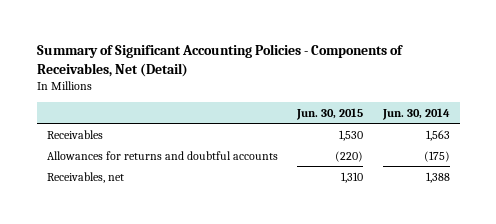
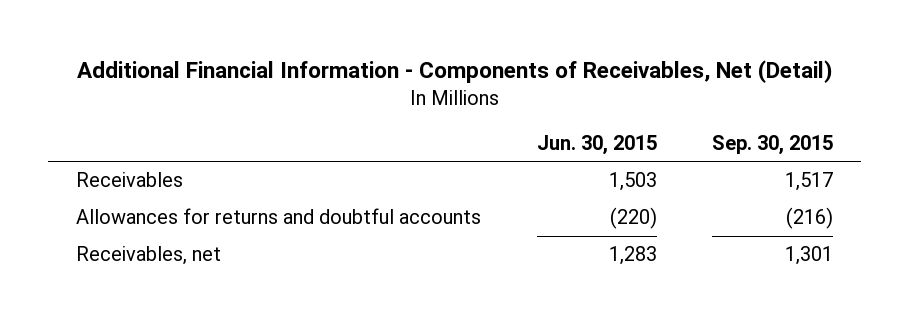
[36,44,403,78] Summary of Significant Accounting Policies - Components of Receivables, Net (Detail) -> [76,60,832,84] Additional Financial Information - Components of Receivables, Net (Detail)
[381,107,450,120] Jun. 30, 2014 -> none
none -> [712,135,834,156] Sep. 30, 2015
[339,129,364,141] 1,530 -> [608,172,657,192] 1,503
[341,171,364,183] 1,310 -> [608,246,657,266] 1,283

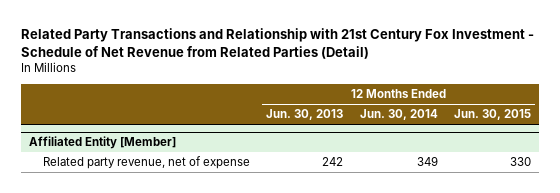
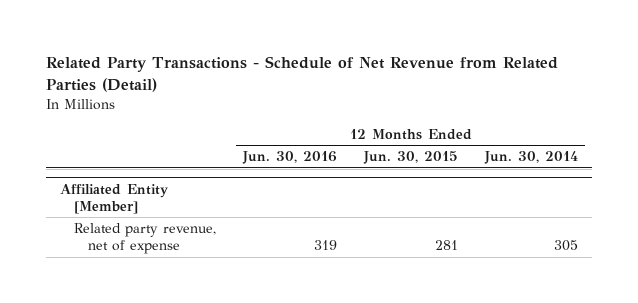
[20,27,534,59] Related Party Transactions and Relationship with 21st Century Fox Investment - Schedule of Net Revenue from Related Parties (Detail) -> [45,55,558,92] Related Party Transactions - Schedule of Net Revenue from Related Parties (Detail)
[266,109,344,121] Jun. 30, 2013 -> none
none -> [241,151,337,165] Jun. 30, 2016
[416,156,438,167] 349 -> [554,240,579,252] 305
[509,157,531,167] 330 -> [435,240,459,251] 281

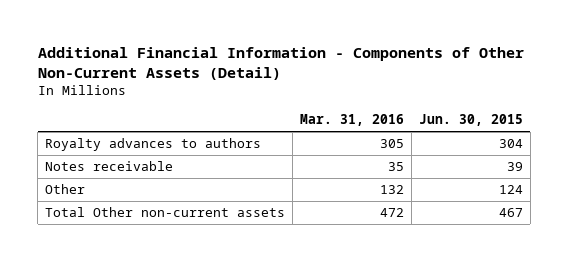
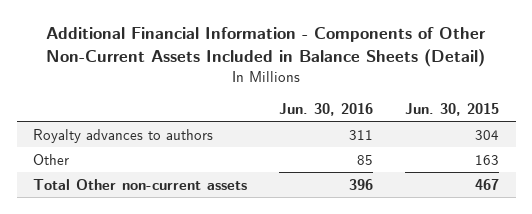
[37,46,524,80] Additional Financial Information - Components of Other Non-Current Assets (Detail) -> [46,27,487,67] Additional Financial Information - Components of Other Non-Current Assets Included in Balance Sheets (Detail)
[299,114,404,127] Mar. 31, 2016 -> none
none -> [279,102,374,116] Jun. 30, 2016
[44,161,173,172] Notes receivable -> none
[498,185,523,195] 124 -> [475,154,500,165] 163

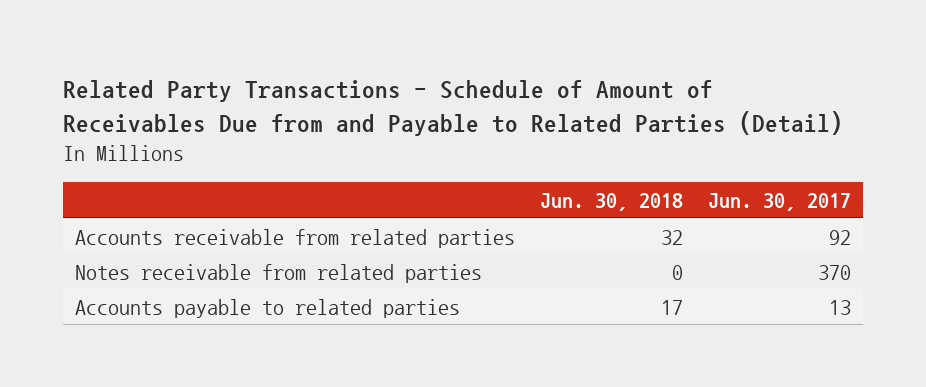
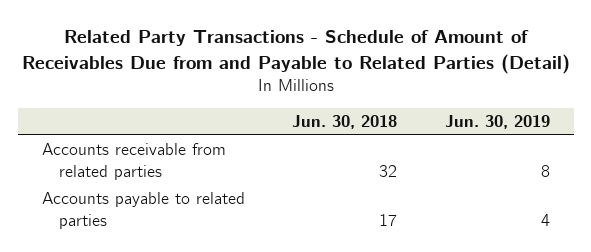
[707,193,851,212] Jun. 30, 2017 -> none
none -> [444,114,550,129] Jun. 30, 2019
[75,263,483,283] Notes receivable from related parties -> none

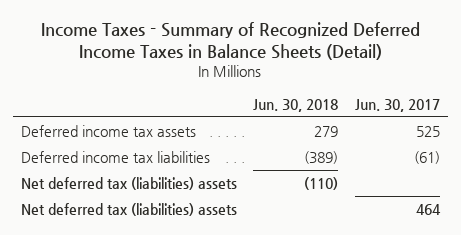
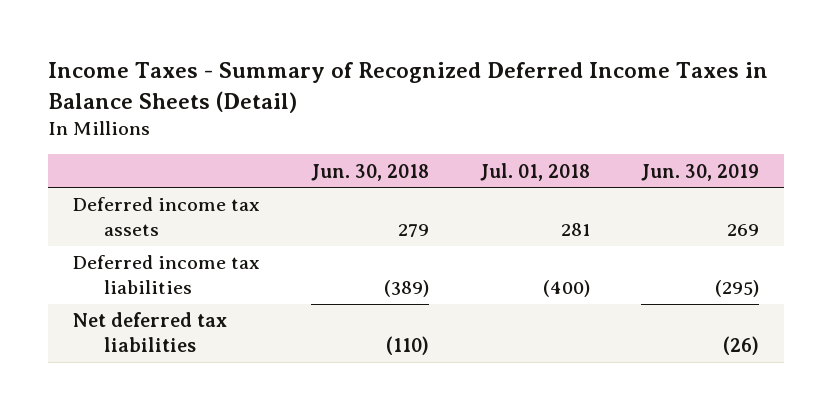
[354,98,440,112] Jun. 30, 2017 -> none
none -> [480,162,591,181] Jul. 01, 2018
none -> [641,163,760,181] Jun. 30, 2019
[21,203,238,217] Net deferred tax (liabilities) assets -> none
[21,177,238,191] Net deferred tax (liabilities) assets -> [73,312,228,353] Net deferred tax liabilities

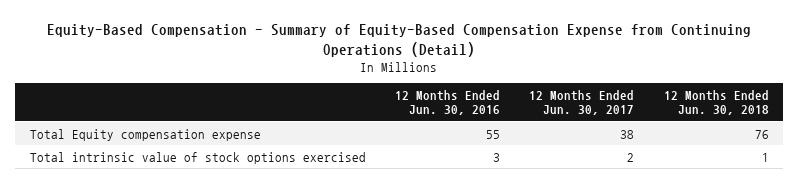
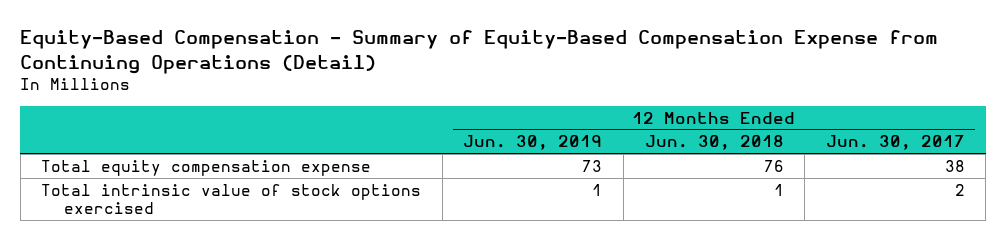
[394,89,500,116] 12 Months Ended Jun. 30, 2016 -> none
none -> [463,135,603,151] Jun. 30, 2019
[29,128,261,141] Total Equity compensation expense -> [41,159,372,176] Total equity compensation expense

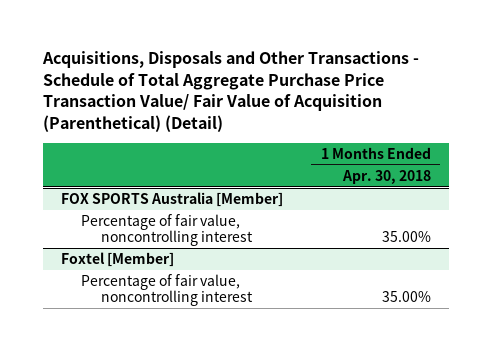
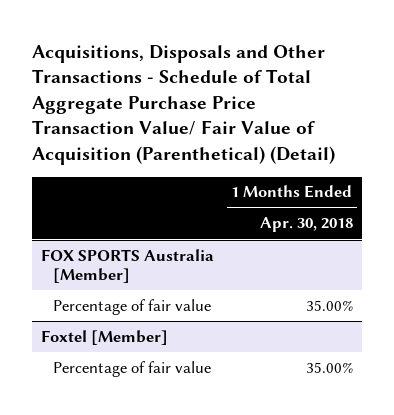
[81,214,253,247] Percentage of fair value, noncontrolling interest -> [52,298,211,315] Percentage of fair value
[81,274,253,307] Percentage of fair value, noncontrolling interest -> [52,360,211,377] Percentage of fair value

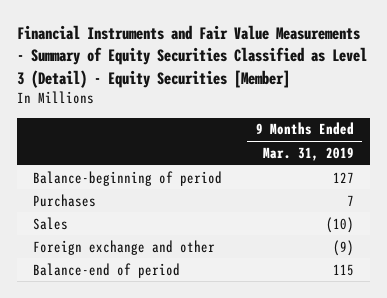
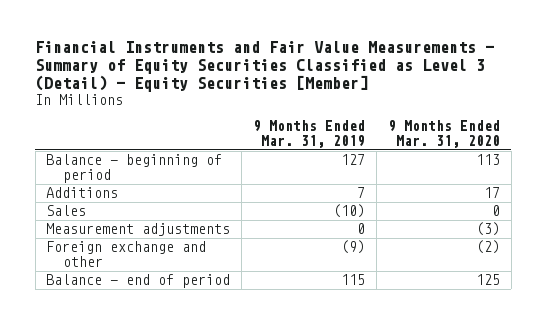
none -> [387,120,500,149] 9 Months Ended Mar. 31, 2020
[33,170,223,186] Balance-beginning of period -> [46,154,223,184] Balance - beginning of period
[33,193,97,207] Purchases -> [46,187,119,199] Additions
none -> [46,223,231,237] Measurement adjustments
[33,262,181,278] Balance-end of period -> [46,274,231,289] Balance - end of period

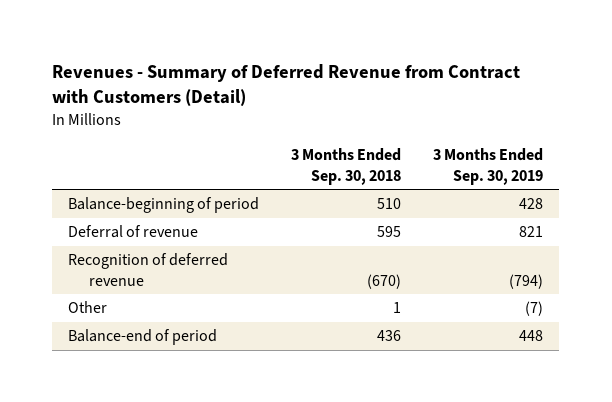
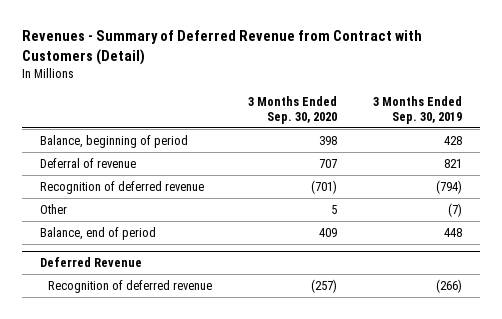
[291,148,402,185] 3 Months Ended Sep. 30, 2018 -> none
none -> [248,96,338,125] 3 Months Ended Sep. 30, 2020
[68,197,260,214] Balance-beginning of period -> [39,134,188,148] Balance, beginning of period
[68,329,218,346] Balance-end of period -> [39,226,156,240] Balance, end of period
none -> [39,257,142,268] Deferred Revenue
none -> [48,279,213,293] Recognition of deferred revenue

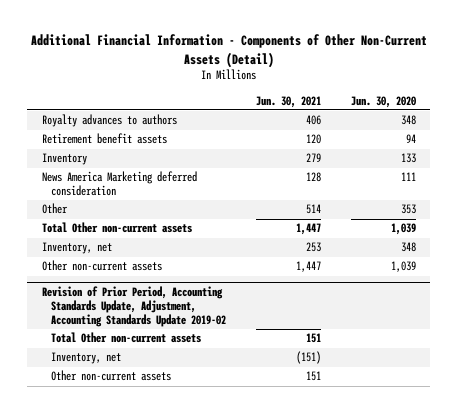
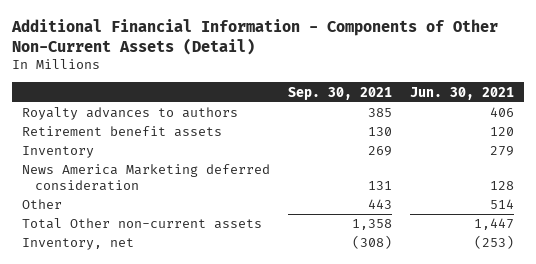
[350,95,416,108] Jun. 30, 2020 -> none
none -> [287,86,392,100] Sep. 30, 2021
[41,260,162,272] Other non-current assets -> none
[41,286,227,327] Revision of Prior Period, Accounting Standards Update, Adjustment, Accounting Standards Update 2019-02 -> none
[51,332,202,344] Total Other non-current assets -> none
[51,352,122,365] Inventory, net -> none
[51,370,172,382] Other non-current assets -> none
[305,242,321,253] 253 -> [474,235,515,250] (253)

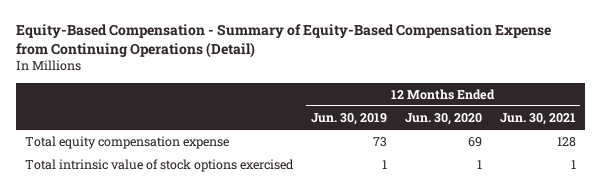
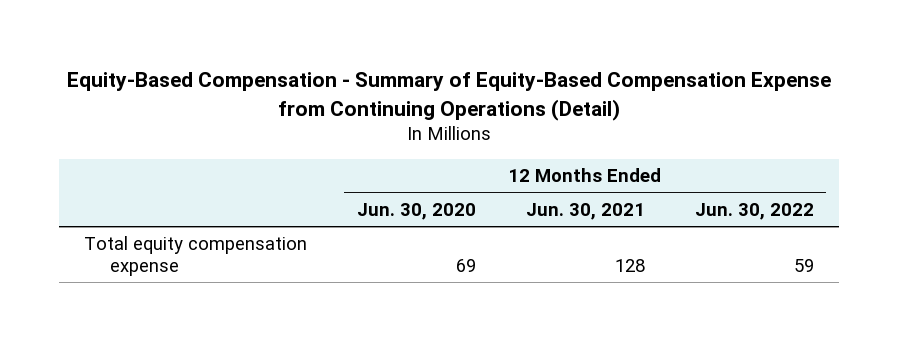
[310,112,387,125] Jun. 30, 2019 -> none
none -> [694,202,814,220] Jun. 30, 2022
[24,159,294,173] Total intrinsic value of stock options exercised -> none

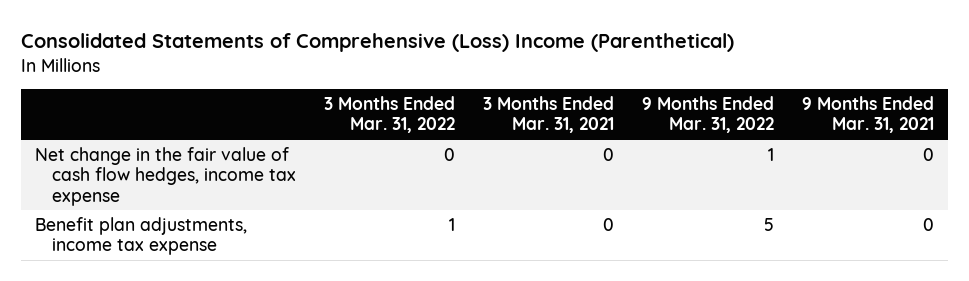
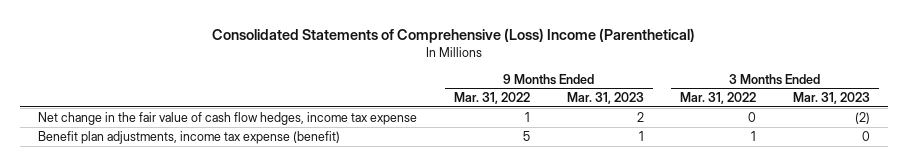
[482,96,614,134] 3 Months Ended Mar. 31, 2021 -> none
[801,96,934,134] 9 Months Ended Mar. 31, 2021 -> none
none -> [566,92,644,105] Mar. 31, 2023
none -> [792,92,870,105] Mar. 31, 2023
[35,217,248,256] Benefit plan adjustments, income tax expense -> [38,130,341,144] Benefit plan adjustments, income tax expense (benefit)

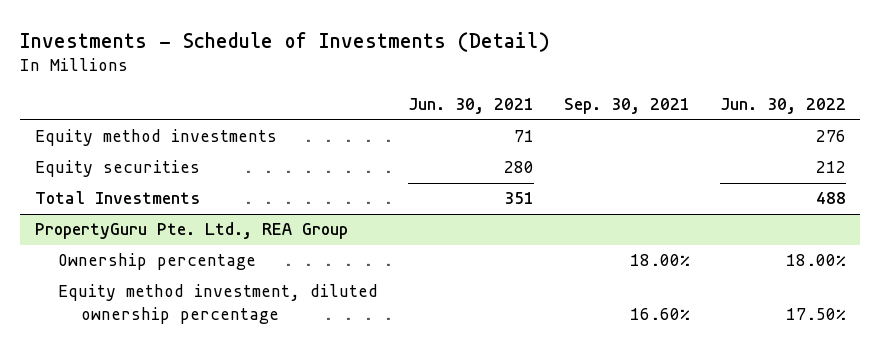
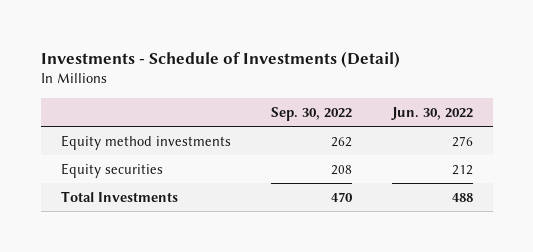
[407,98,534,115] Jun. 30, 2021 -> none
[563,98,690,115] Sep. 30, 2021 -> none
none -> [270,106,352,121] Sep. 30, 2022
[35,222,349,240] PropertyGuru Pte. Ltd., REA Group -> none
[57,253,256,271] Ownership percentage -> none
[57,284,378,324] Equity method investment, diluted ownership percentage -> none

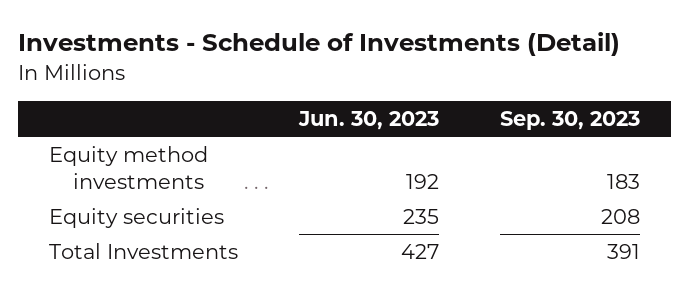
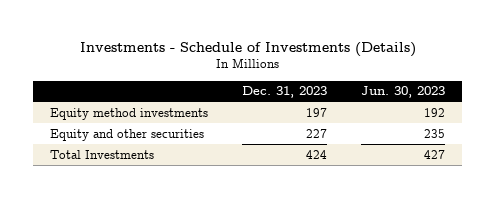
[18,32,621,57] Investments - Schedule of Investments (Detail) -> [79,41,416,57] Investments - Schedule of Investments (Details)
[500,111,641,131] Sep. 30, 2023 -> none
none -> [242,86,328,99] Dec. 31, 2023
[48,208,224,229] Equity securities -> [49,128,204,141] Equity and other securities

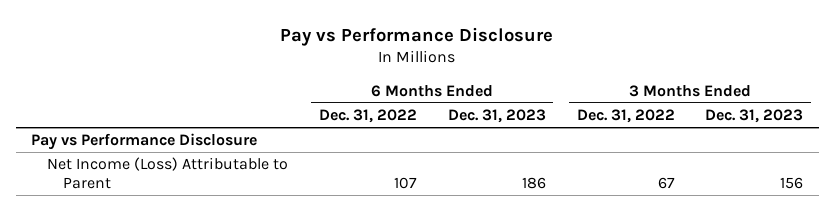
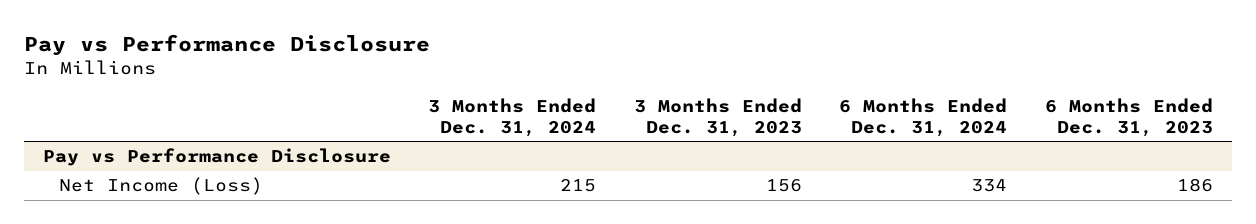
[318,109,417,124] Dec. 31, 2022 -> none
[576,109,675,124] Dec. 31, 2022 -> none
none -> [428,97,597,137] 3 Months Ended Dec. 31, 2024
none -> [839,97,1008,137] 6 Months Ended Dec. 31, 2024
[47,157,289,189] Net Income (Loss) Attributable to Parent -> [58,177,263,196] Net Income (Loss)

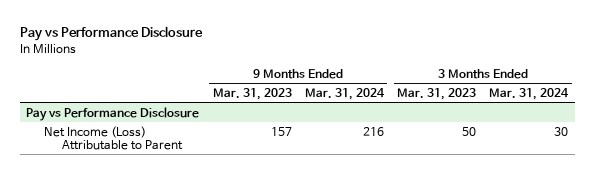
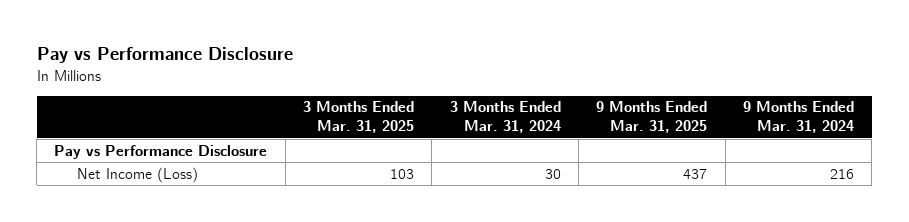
[212,88,292,101] Mar. 31, 2023 -> none
[397,88,477,101] Mar. 31, 2023 -> none
none -> [303,101,415,134] 3 Months Ended Mar. 31, 2025
none -> [596,101,708,134] 9 Months Ended Mar. 31, 2025
[43,125,183,151] Net Income (Loss) Attributable to Parent -> [77,166,199,183] Net Income (Loss)

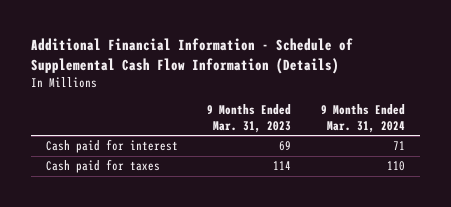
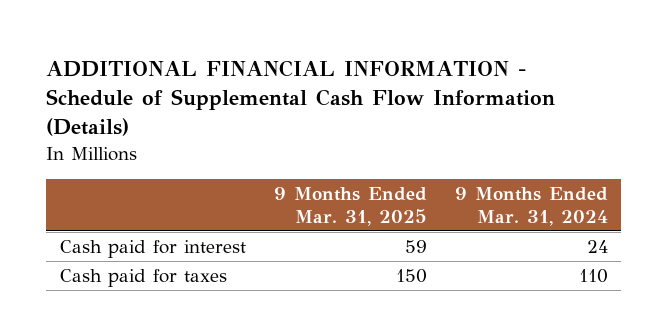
[30,38,353,75] Additional Financial Information - Schedule of Supplemental Cash Flow Information (Details) -> [46,59,556,137] ADDITIONAL FINANCIAL INFORMATION - Schedule of Supplemental Cash Flow Information (Details)
[207,104,292,133] 9 Months Ended Mar. 31, 2023 -> none
none -> [273,186,427,226] 9 Months Ended Mar. 31, 2025
[392,141,405,151] 71 -> [586,239,608,253] 24

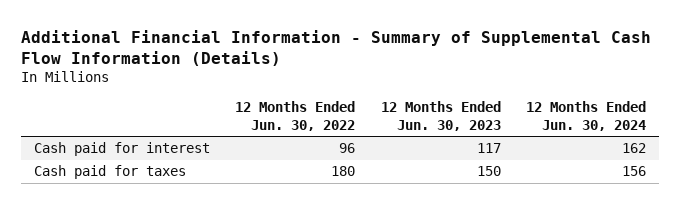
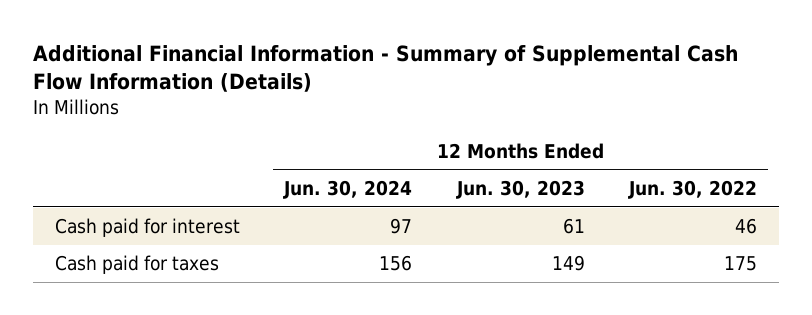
[339,143,356,154] 96 -> [734,218,757,235] 46
[476,143,501,154] 117 -> [562,218,585,235] 61
[622,143,647,154] 162 -> [390,218,413,235] 97
[331,166,356,177] 180 -> [723,256,757,272] 175
[476,166,501,177] 150 -> [551,255,585,272] 149

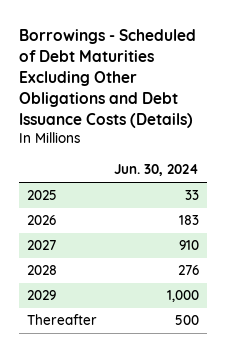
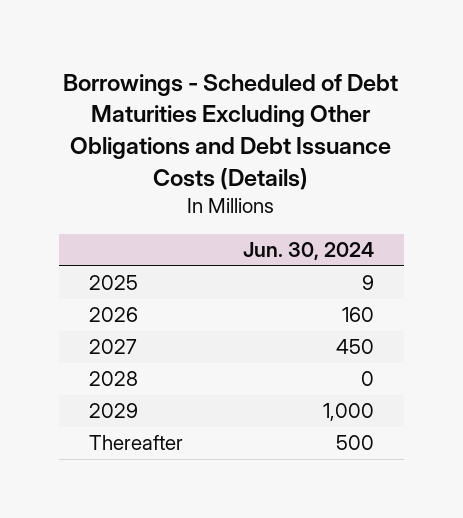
[184,190,199,201] 33 -> [361,275,374,291] 9
[178,215,199,226] 183 -> [341,307,374,323] 160
[178,240,199,251] 910 -> [335,339,374,355] 450
[177,265,199,276] 276 -> [360,371,374,387] 0

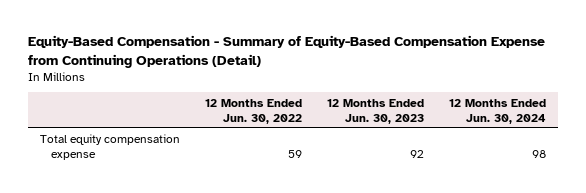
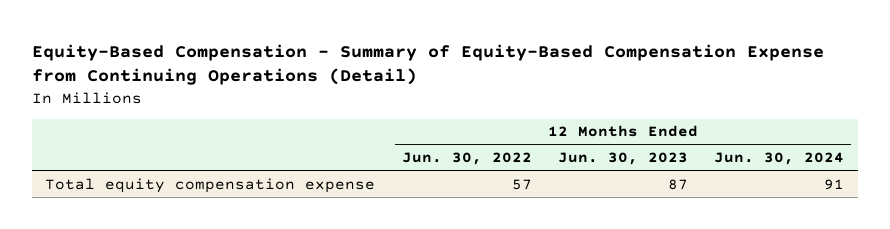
[288,150,303,159] 59 -> [511,178,532,190] 57
[409,150,424,159] 92 -> [667,178,688,190] 87
[531,150,546,159] 98 -> [824,178,845,190] 91

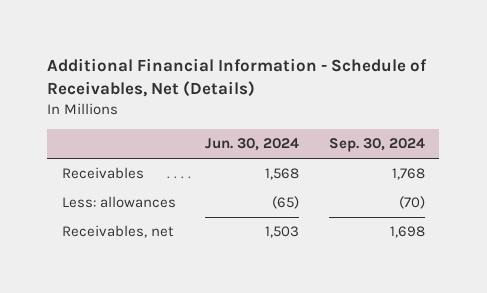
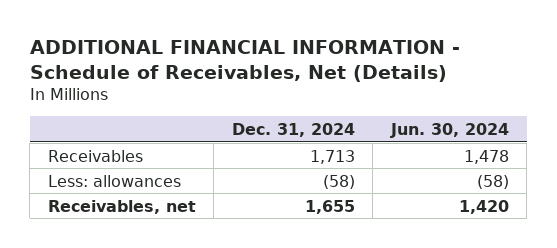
[47,57,428,97] Additional Financial Information - Schedule of Receivables, Net (Details) -> [29,40,460,82] ADDITIONAL FINANCIAL INFORMATION - Schedule of Receivables, Net (Details)
[328,138,425,153] Sep. 30, 2024 -> none
none -> [231,122,355,137] Dec. 31, 2024
[265,168,300,181] 1,568 -> [463,149,509,164] 1,478
[272,196,300,210] (65) -> [476,174,509,189] (58)
[265,226,300,239] 1,503 -> [458,199,509,214] 1,420

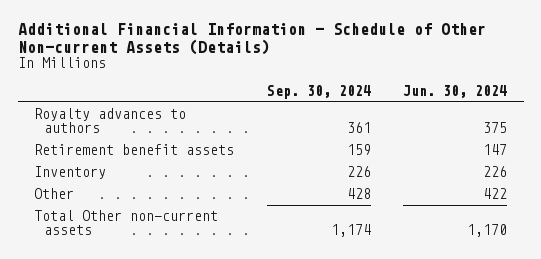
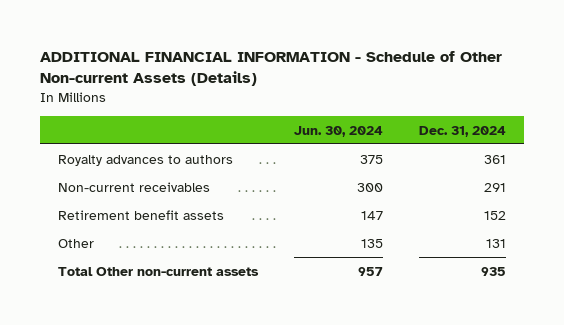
[17,23,486,55] Additional Financial Information - Schedule of Other Non-current Assets (Details) -> [40,50,503,87] ADDITIONAL FINANCIAL INFORMATION - Schedule of Other Non-current Assets (Details)
[266,84,371,99] Sep. 30, 2024 -> none
none -> [419,125,507,137] Dec. 31, 2024
none -> [58,181,211,192] Non-current receivables
[34,166,107,180] Inventory -> none
[483,188,508,200] 422 -> [361,238,384,248] 135
[467,224,508,238] 1,170 -> [358,266,384,276] 957

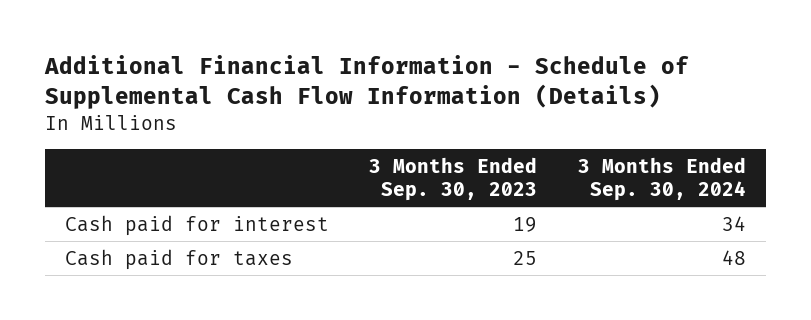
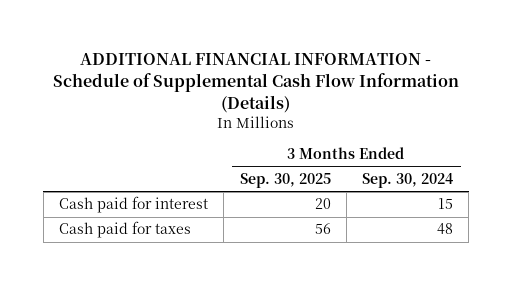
[43,55,689,110] Additional Financial Information - Schedule of Supplemental Cash Flow Information (Details) -> [53,53,460,113] ADDITIONAL FINANCIAL INFORMATION - Schedule of Supplemental Cash Flow Information (Details)
[369,156,538,202] 3 Months Ended Sep. 30, 2023 -> none
none -> [239,173,331,189] Sep. 30, 2025
[721,215,746,231] 34 -> [438,198,454,210] 15

